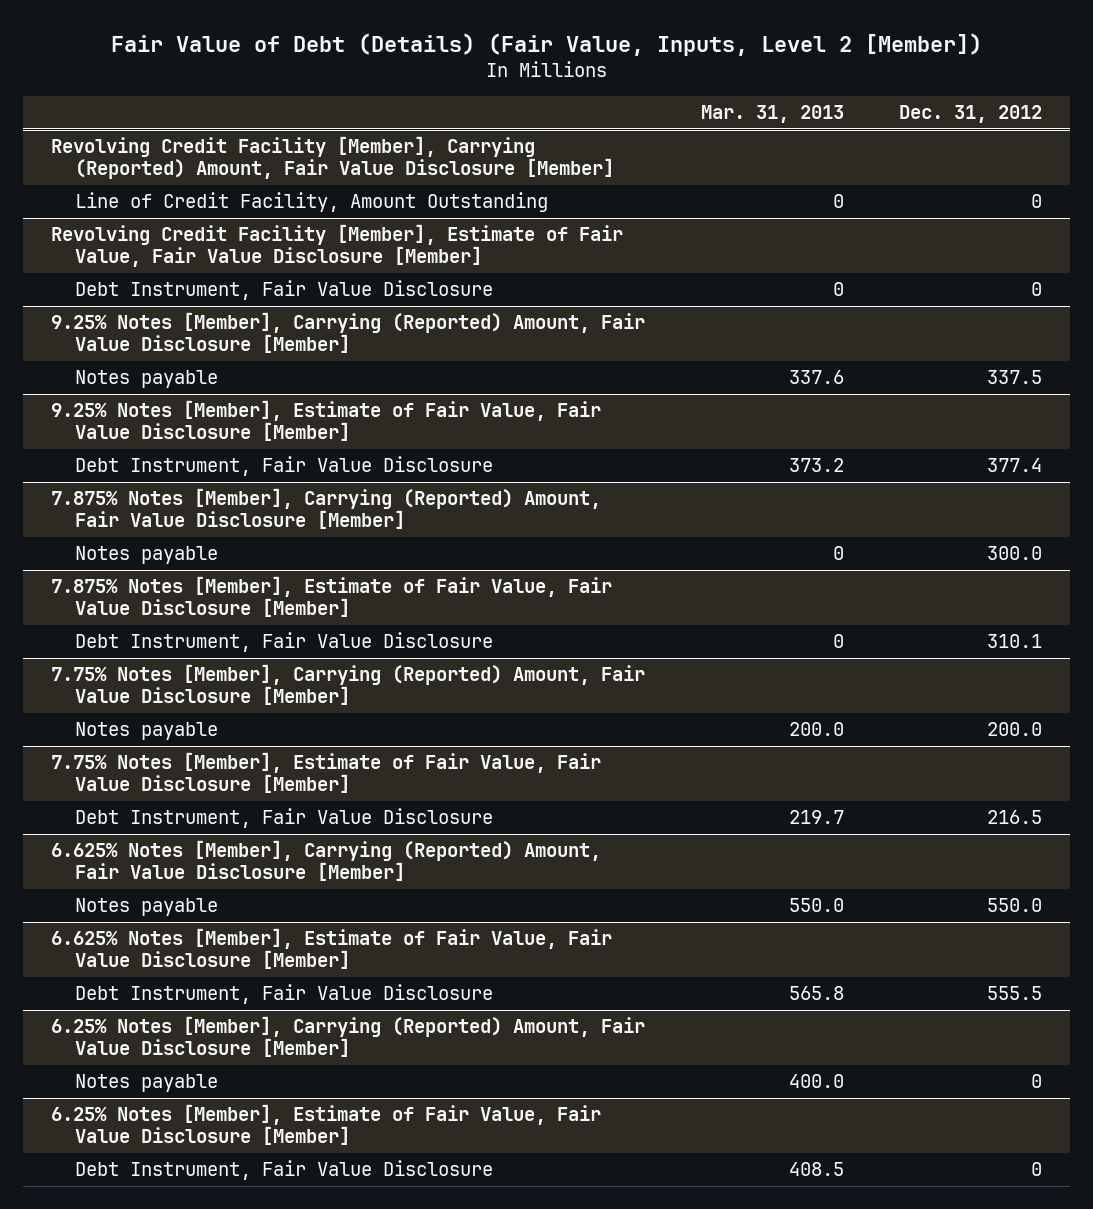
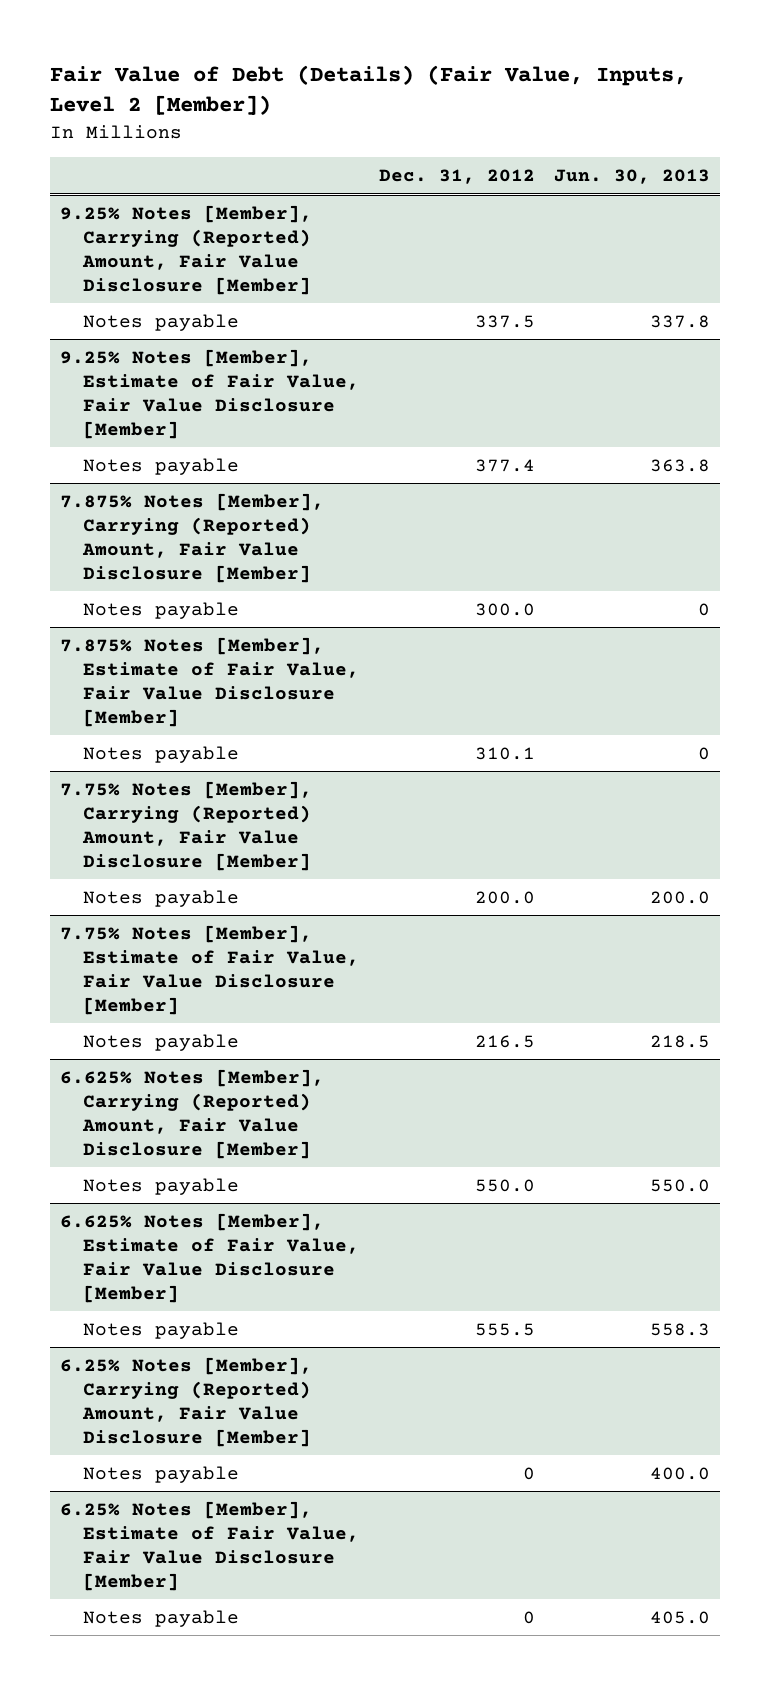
[700,105,844,124] Mar. 31, 2013 -> none
none -> [554,169,711,185] Jun. 30, 2013
[51,136,615,180] Revolving Credit Facility [Member], Carrying (Reported) Amount, Fair Value Disclosure [Member] -> none
[75,192,549,213] Line of Credit Facility, Amount Outstanding -> none
[51,224,624,268] Revolving Credit Facility [Member], Estimate of Fair Value, Fair Value Disclosure [Member] -> none
[75,280,494,301] Debt Instrument, Fair Value Disclosure -> none
[75,456,494,477] Debt Instrument, Fair Value Disclosure -> [82,457,239,475] Notes payable
[75,632,494,653] Debt Instrument, Fair Value Disclosure -> [82,745,239,763] Notes payable
[75,808,494,829] Debt Instrument, Fair Value Disclosure -> [82,1033,239,1051] Notes payable
[75,984,494,1005] Debt Instrument, Fair Value Disclosure -> [82,1321,239,1339] Notes payable
[75,1160,494,1181] Debt Instrument, Fair Value Disclosure -> none
none -> [82,1609,239,1627] Notes payable

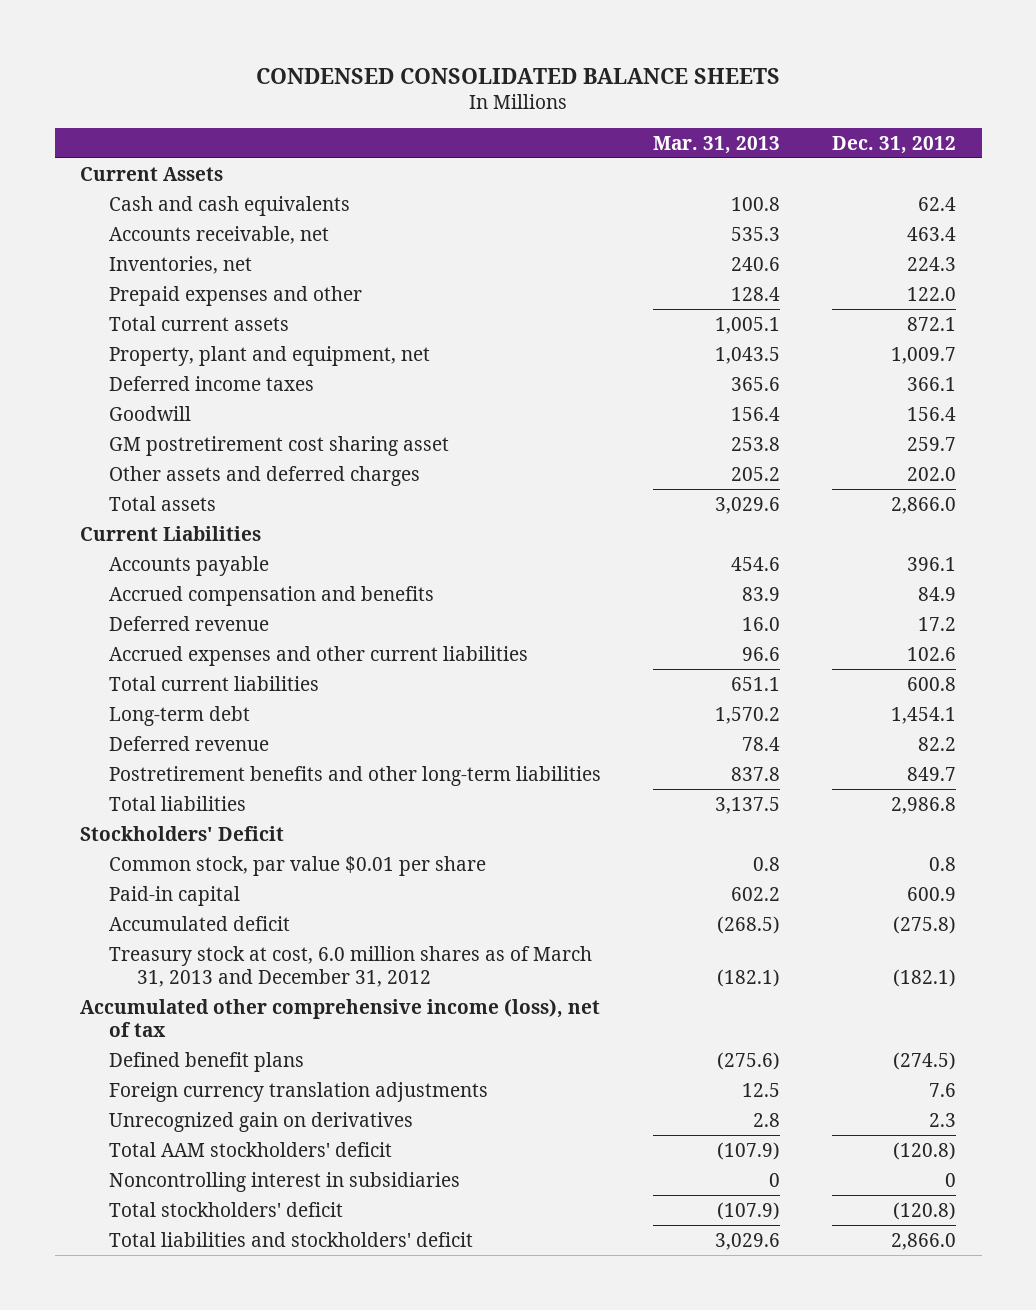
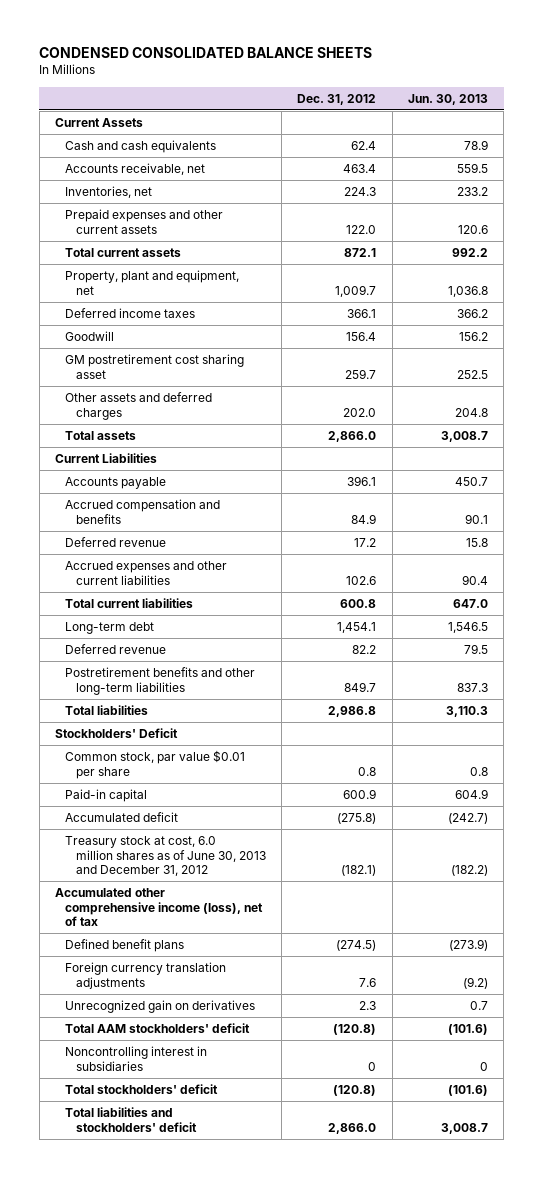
[652,135,780,154] Mar. 31, 2013 -> none
none -> [407,93,488,105] Jun. 30, 2013
[108,285,362,306] Prepaid expenses and other -> [65,209,224,234] Prepaid expenses and other current assets
[108,945,592,988] Treasury stock at cost, 6.0 million shares as of March 31, 2013 and December 31, 2012 -> [65,836,266,877] Treasury stock at cost, 6.0 million shares as of June 30, 2013 and December 31, 2012

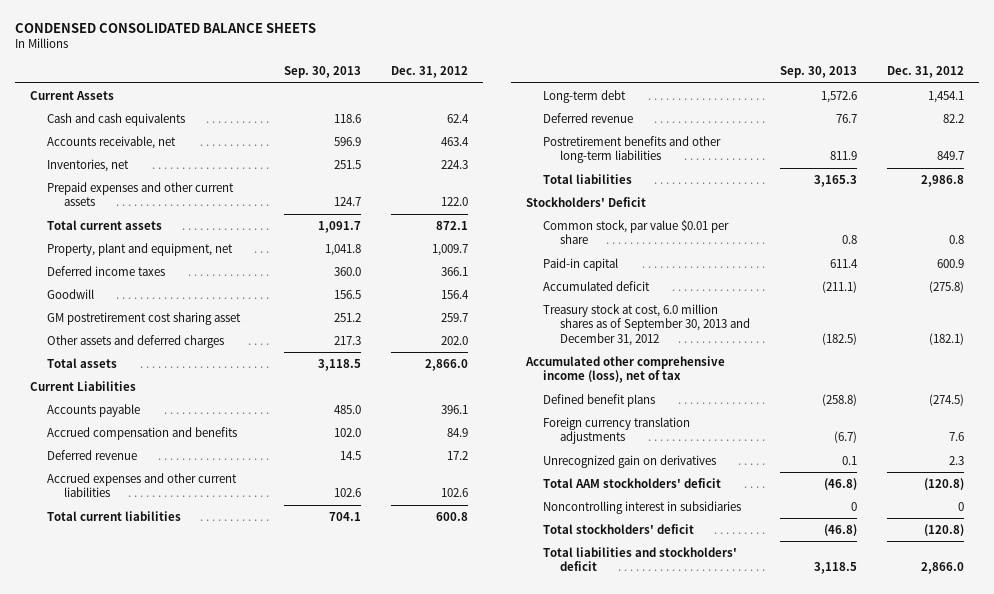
[407,93,488,105] Jun. 30, 2013 -> none
none -> [284,66,362,79] Sep. 30, 2013
[65,836,266,877] Treasury stock at cost, 6.0 million shares as of June 30, 2013 and December 31, 2012 -> [543,303,751,346] Treasury stock at cost, 6.0 million shares as of September 30, 2013 and December 31, 2012

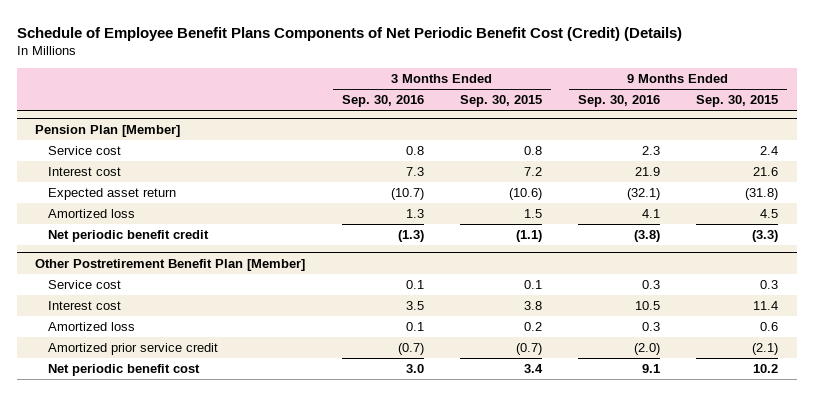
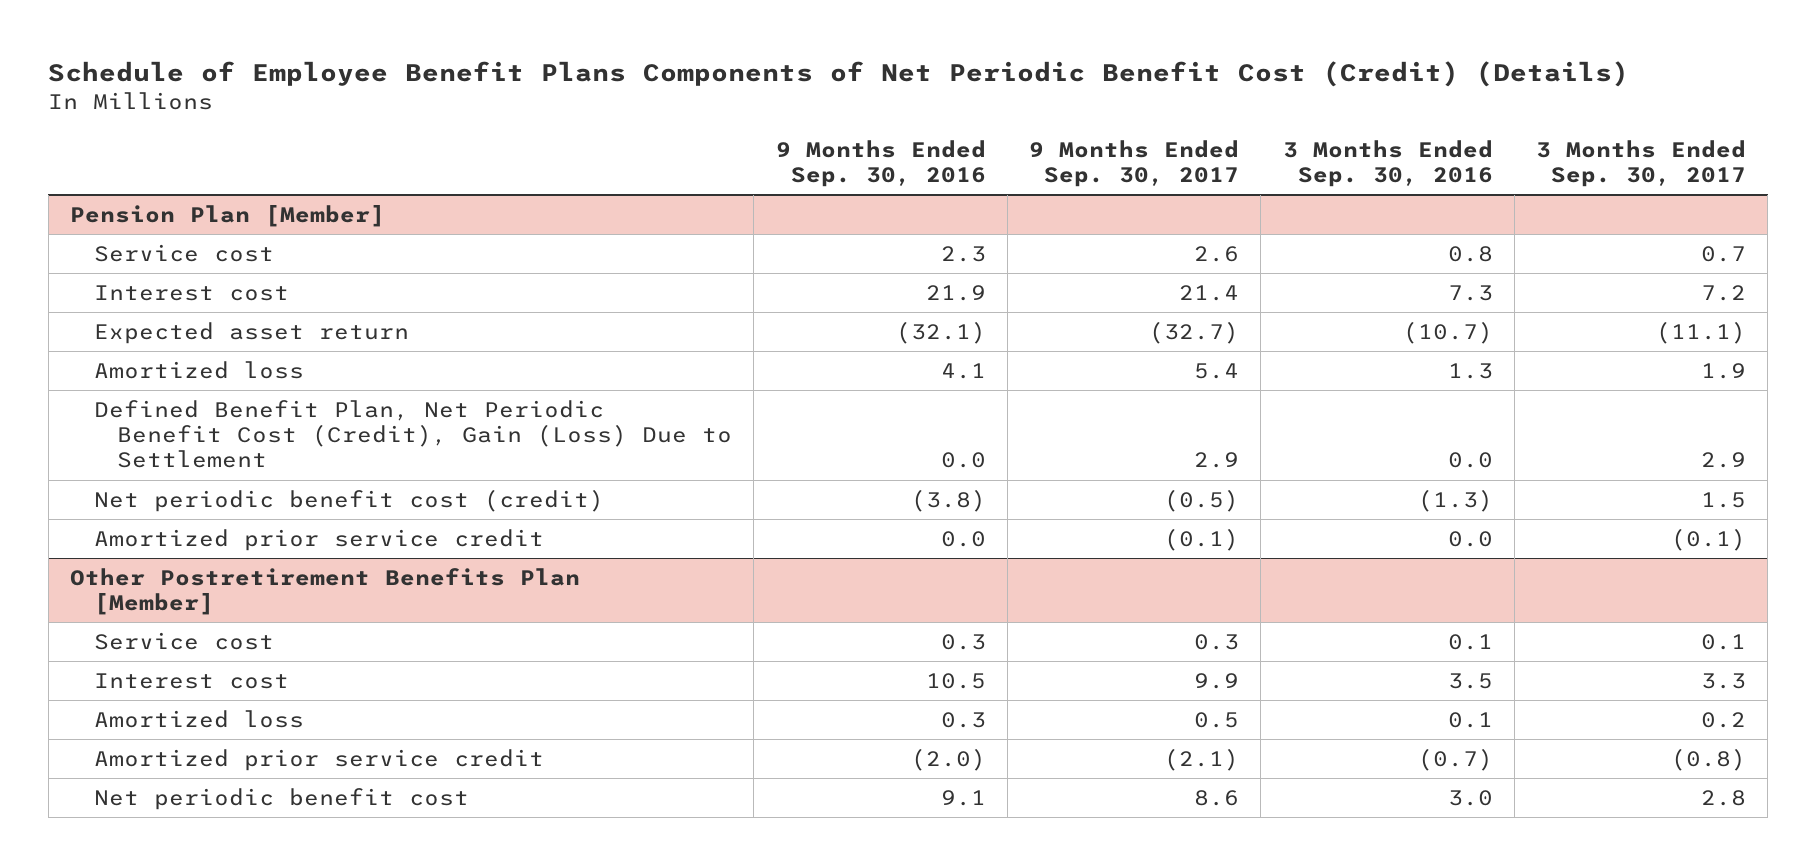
[459,95,542,108] Sep. 30, 2015 -> none
[696,95,779,108] Sep. 30, 2015 -> none
none -> [1029,139,1240,187] 9 Months Ended Sep. 30, 2017
none -> [1535,139,1746,187] 3 Months Ended Sep. 30, 2017
none -> [93,399,733,469] Defined Benefit Plan, Net Periodic Benefit Cost (Credit), Gain (Loss) Due to Settlement
[47,229,209,242] Net periodic benefit credit -> [93,488,604,512] Net periodic benefit cost (credit)
none -> [93,528,544,551] Amortized prior service credit
[35,258,306,271] Other Postretirement Benefit Plan [Member] -> [70,567,581,616] Other Postretirement Benefits Plan [Member]

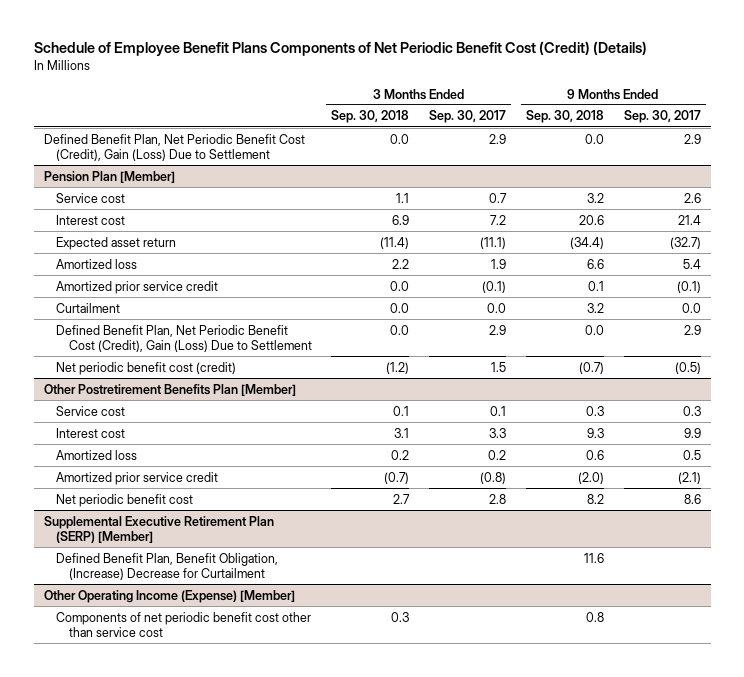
[775,139,986,187] 9 Months Ended Sep. 30, 2016 -> none
[1282,139,1493,187] 3 Months Ended Sep. 30, 2016 -> none
none -> [331,110,410,124] Sep. 30, 2018
none -> [525,110,604,124] Sep. 30, 2018
none -> [43,133,305,161] Defined Benefit Plan, Net Periodic Benefit Cost (Credit), Gain (Loss) Due to Settlement
[93,528,544,551] Amortized prior service credit -> [56,280,219,294] Amortized prior service credit
none -> [56,302,121,313] Curtailment
none -> [43,515,274,543] Supplemental Executive Retirement Plan (SERP) [Member]
none -> [56,552,279,580] Defined Benefit Plan, Benefit Obligation, (Increase) Decrease for Curtailment
none -> [43,589,295,603] Other Operating Income (Expense) [Member]
none -> [56,611,312,637] Components of net periodic benefit cost other than service cost

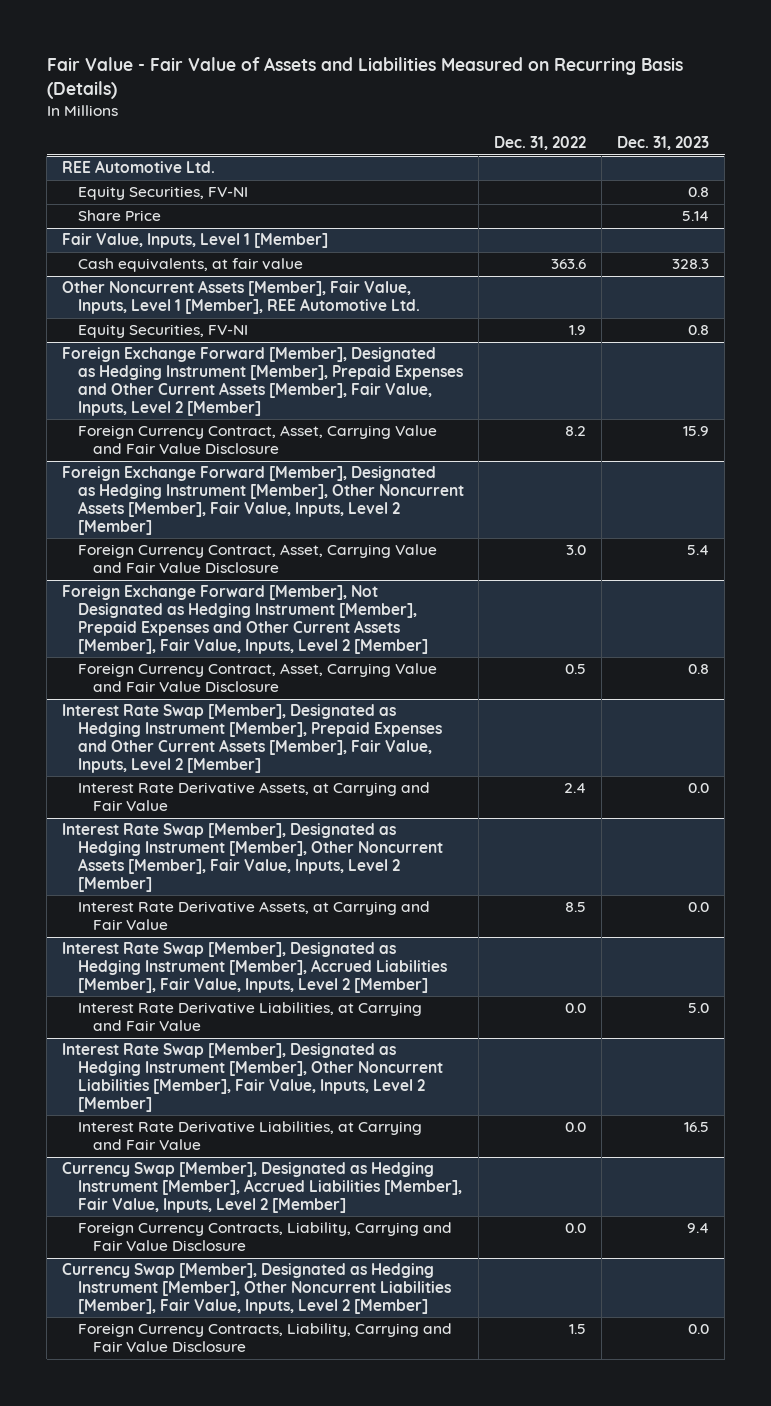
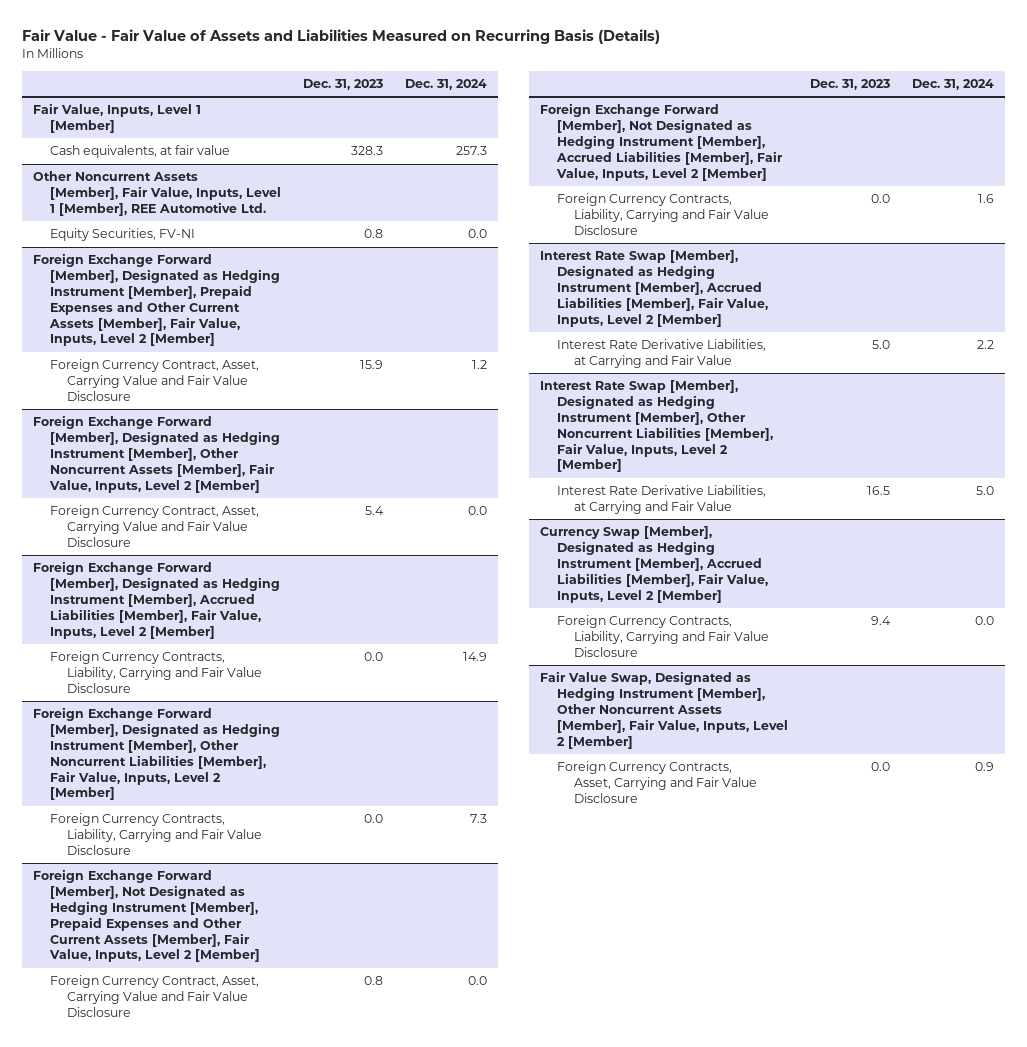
[494,136,587,151] Dec. 31, 2022 -> none
none -> [405,78,488,90] Dec. 31, 2024
[62,160,216,174] REE Automotive Ltd. -> none
[77,186,248,201] Equity Securities, FV-NI -> none
[77,210,161,222] Share Price -> none
none -> [33,561,281,639] Foreign Exchange Forward [Member], Designated as Hedging Instrument [Member], Accrued Liabilities [Member], Fair Value, Inputs, Level 2 [Member]
none -> [50,651,263,693] Foreign Currency Contracts, Liability, Carrying and Fair Value Disclosure
none -> [33,707,281,801] Foreign Exchange Forward [Member], Designated as Hedging Instrument [Member], Other Noncurrent Liabilities [Member], Fair Value, Inputs, Level 2 [Member]
none -> [50,813,263,855] Foreign Currency Contracts, Liability, Carrying and Fair Value Disclosure
[62,704,442,773] Interest Rate Swap [Member], Designated as Hedging Instrument [Member], Prepaid Expenses and Other Current Assets [Member], Fair Value, Inputs, Level 2 [Member] -> none
[77,782,430,812] Interest Rate Derivative Assets, at Carrying and Fair Value -> none
[62,823,443,892] Interest Rate Swap [Member], Designated as Hedging Instrument [Member], Other Noncurrent Assets [Member], Fair Value, Inputs, Level 2 [Member] -> none
[77,901,430,931] Interest Rate Derivative Assets, at Carrying and Fair Value -> none
none -> [540,103,784,181] Foreign Exchange Forward [Member], Not Designated as Hedging Instrument [Member], Accrued Liabilities [Member], Fair Value, Inputs, Level 2 [Member]
none -> [557,193,770,235] Foreign Currency Contracts, Liability, Carrying and Fair Value Disclosure
[62,1263,451,1314] Currency Swap [Member], Designated as Hedging Instrument [Member], Other Noncurrent Liabilities [Member], Fair Value, Inputs, Level 2 [Member] -> [540,671,789,749] Fair Value Swap, Designated as Hedging Instrument [Member], Other Noncurrent Assets [Member], Fair Value, Inputs, Level 2 [Member]
[77,1323,452,1353] Foreign Currency Contracts, Liability, Carrying and Fair Value Disclosure -> [557,761,758,803] Foreign Currency Contracts, Asset, Carrying and Fair Value Disclosure

